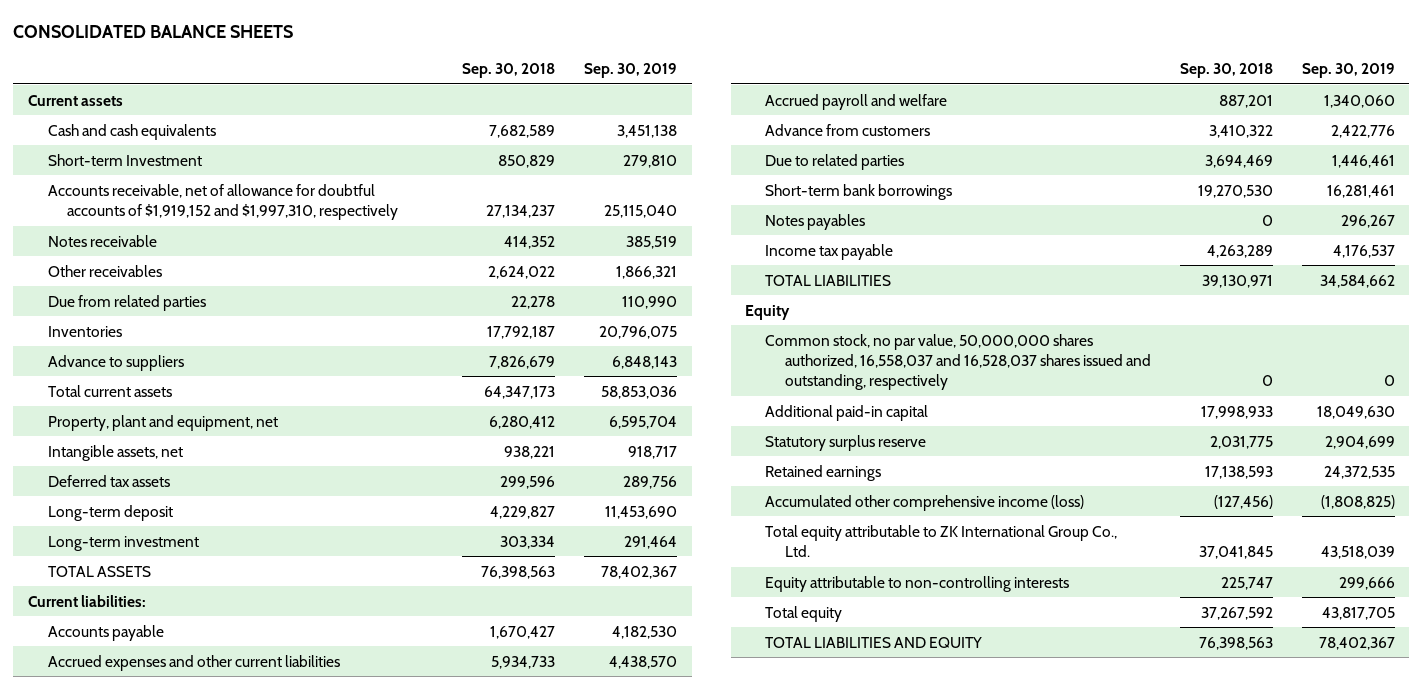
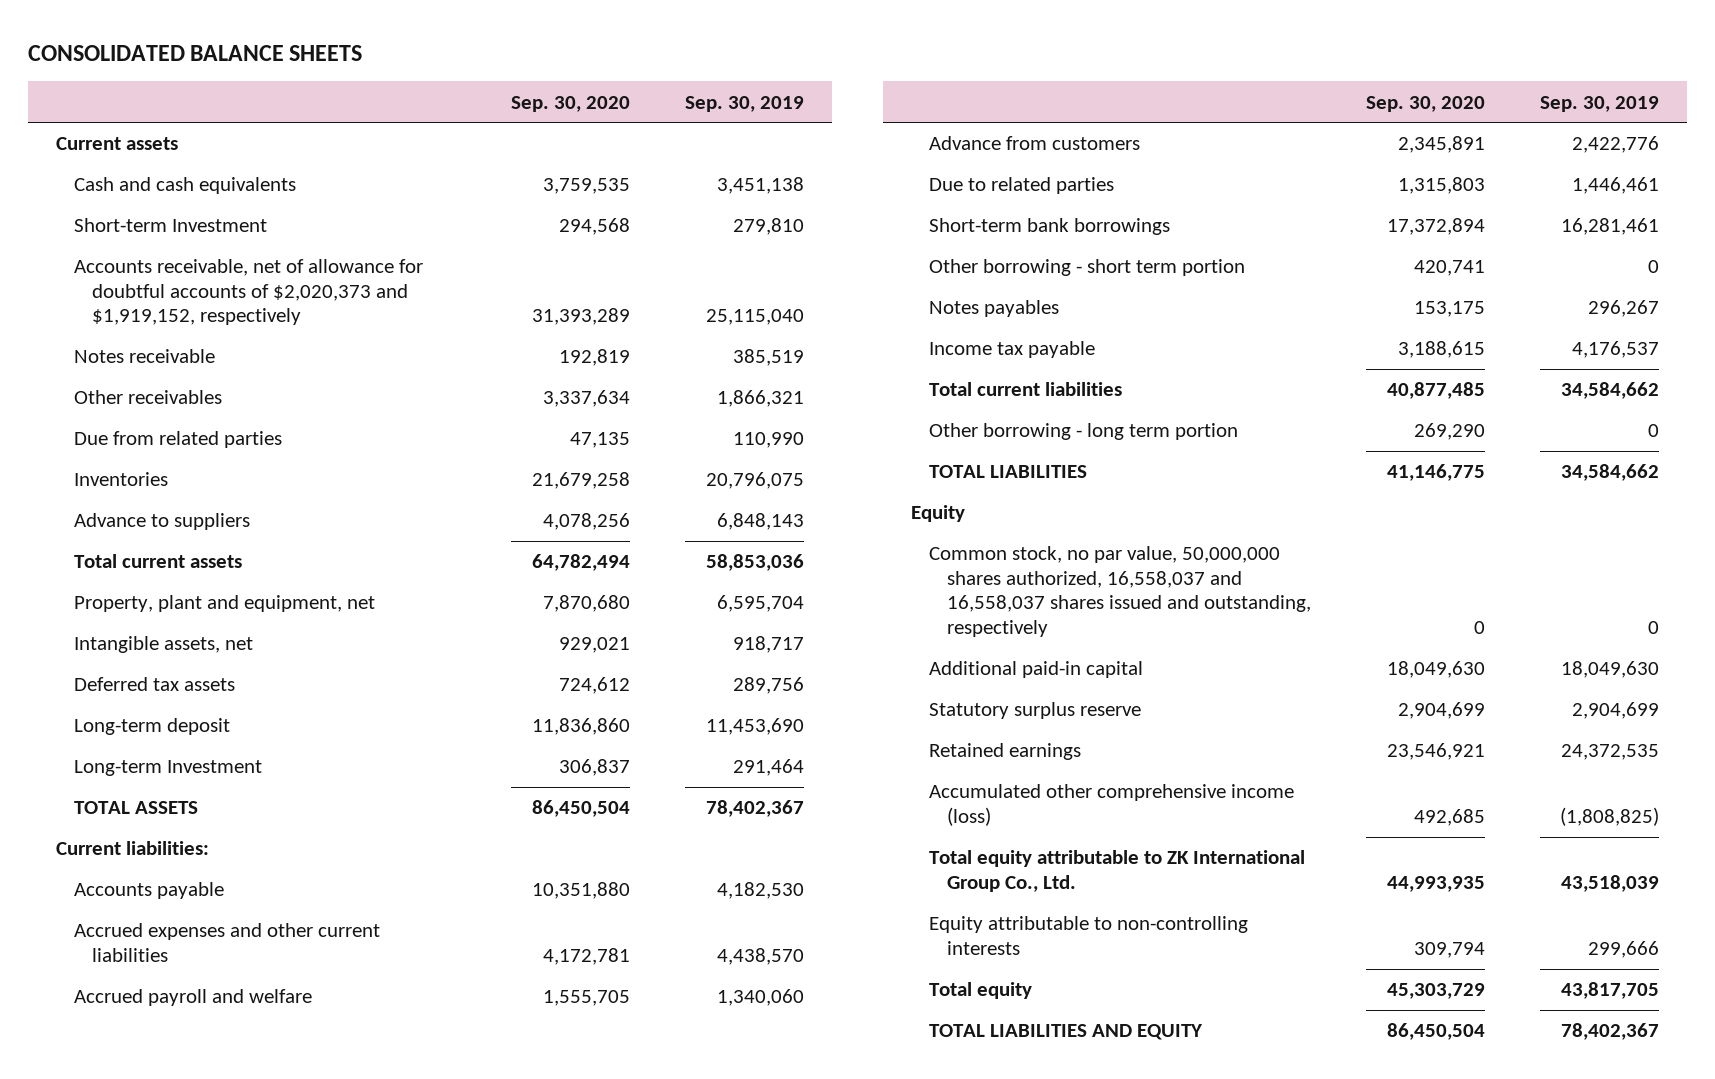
[462,63,556,79] Sep. 30, 2018 -> none
none -> [510,95,630,112] Sep. 30, 2020
[47,183,399,220] Accounts receivable, net of allowance for doubtful accounts of $1,919,152 and $1,997,310, respectively -> [73,259,423,326] Accounts receivable, net of allowance for doubtful accounts of $2,020,373 and $1,919,152, respectively
[47,535,199,551] Long-term investment -> [73,760,262,777] Long-term Investment
none -> [928,259,1245,277] Other borrowing - short term portion
none -> [928,382,1122,397] Total current liabilities
none -> [928,423,1238,441] Other borrowing - long term portion
[765,333,1152,391] Common stock, no par value, 50,000,000 shares authorized, 16,558,037 and 16,528,037 shares issued and outstanding, respectively -> [928,546,1311,638] Common stock, no par value, 50,000,000 shares authorized, 16,558,037 and 16,558,037 shares issued and outstanding, respectively

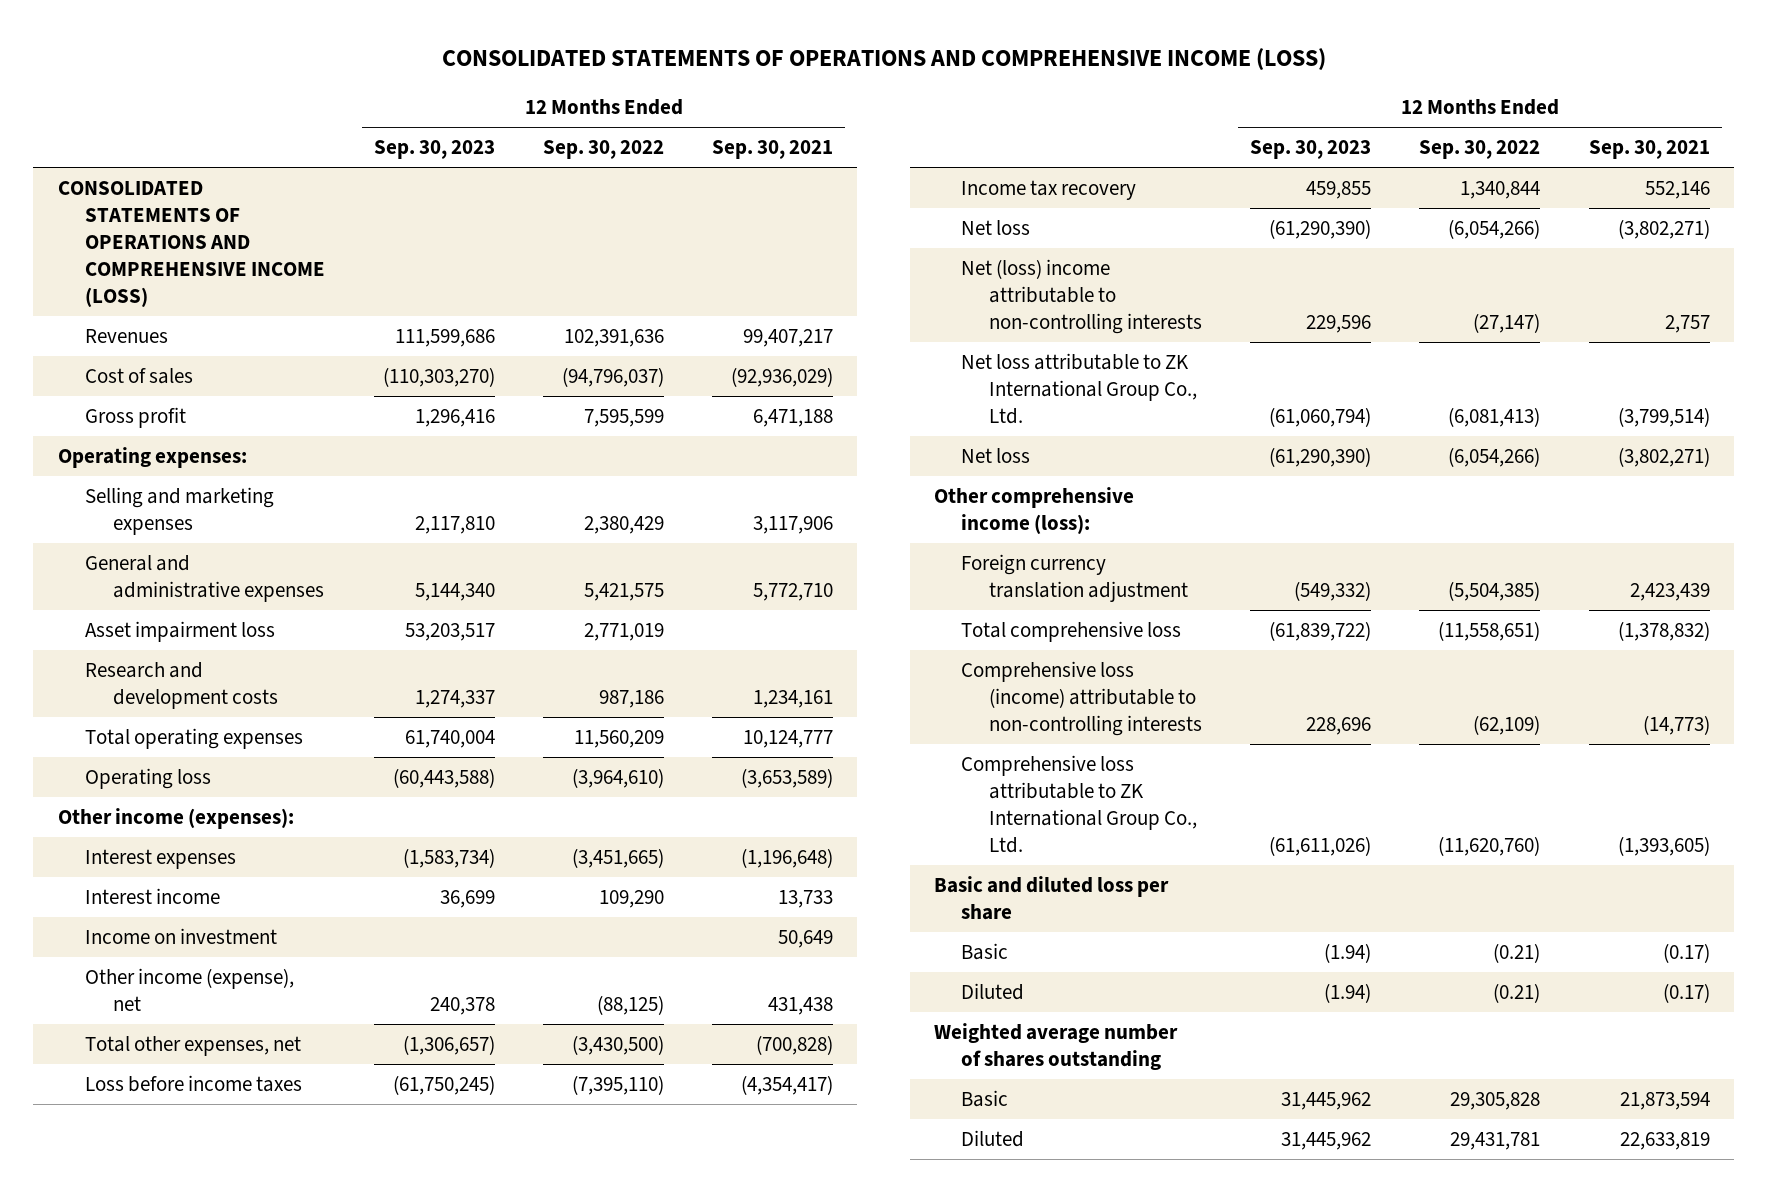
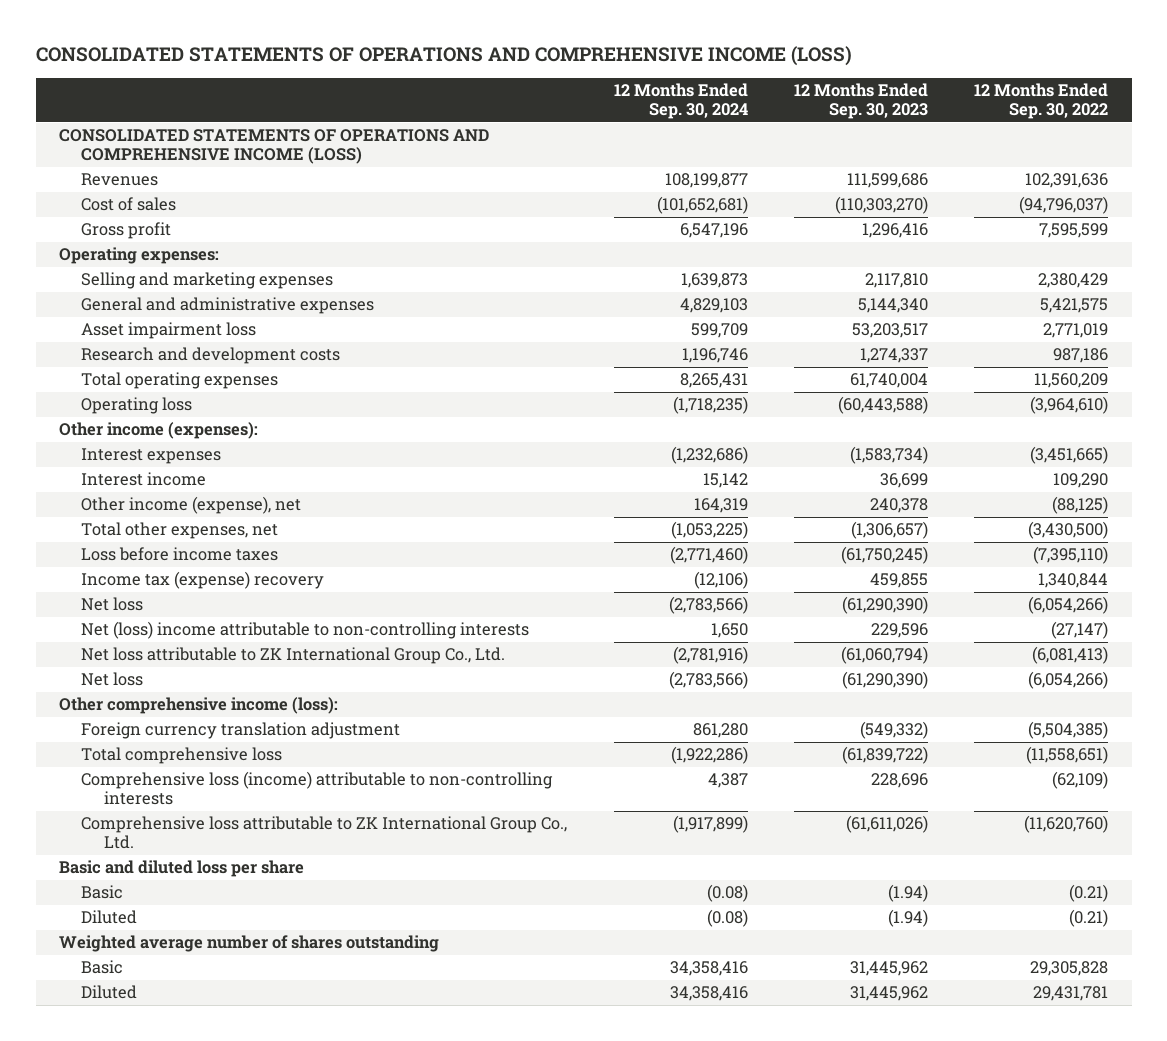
[712,139,834,159] Sep. 30, 2021 -> none
none -> [613,83,748,120] 12 Months Ended Sep. 30, 2024
[85,927,278,944] Income on investment -> none
[961,179,1137,200] Income tax recovery -> [81,571,325,590] Income tax (expense) recovery

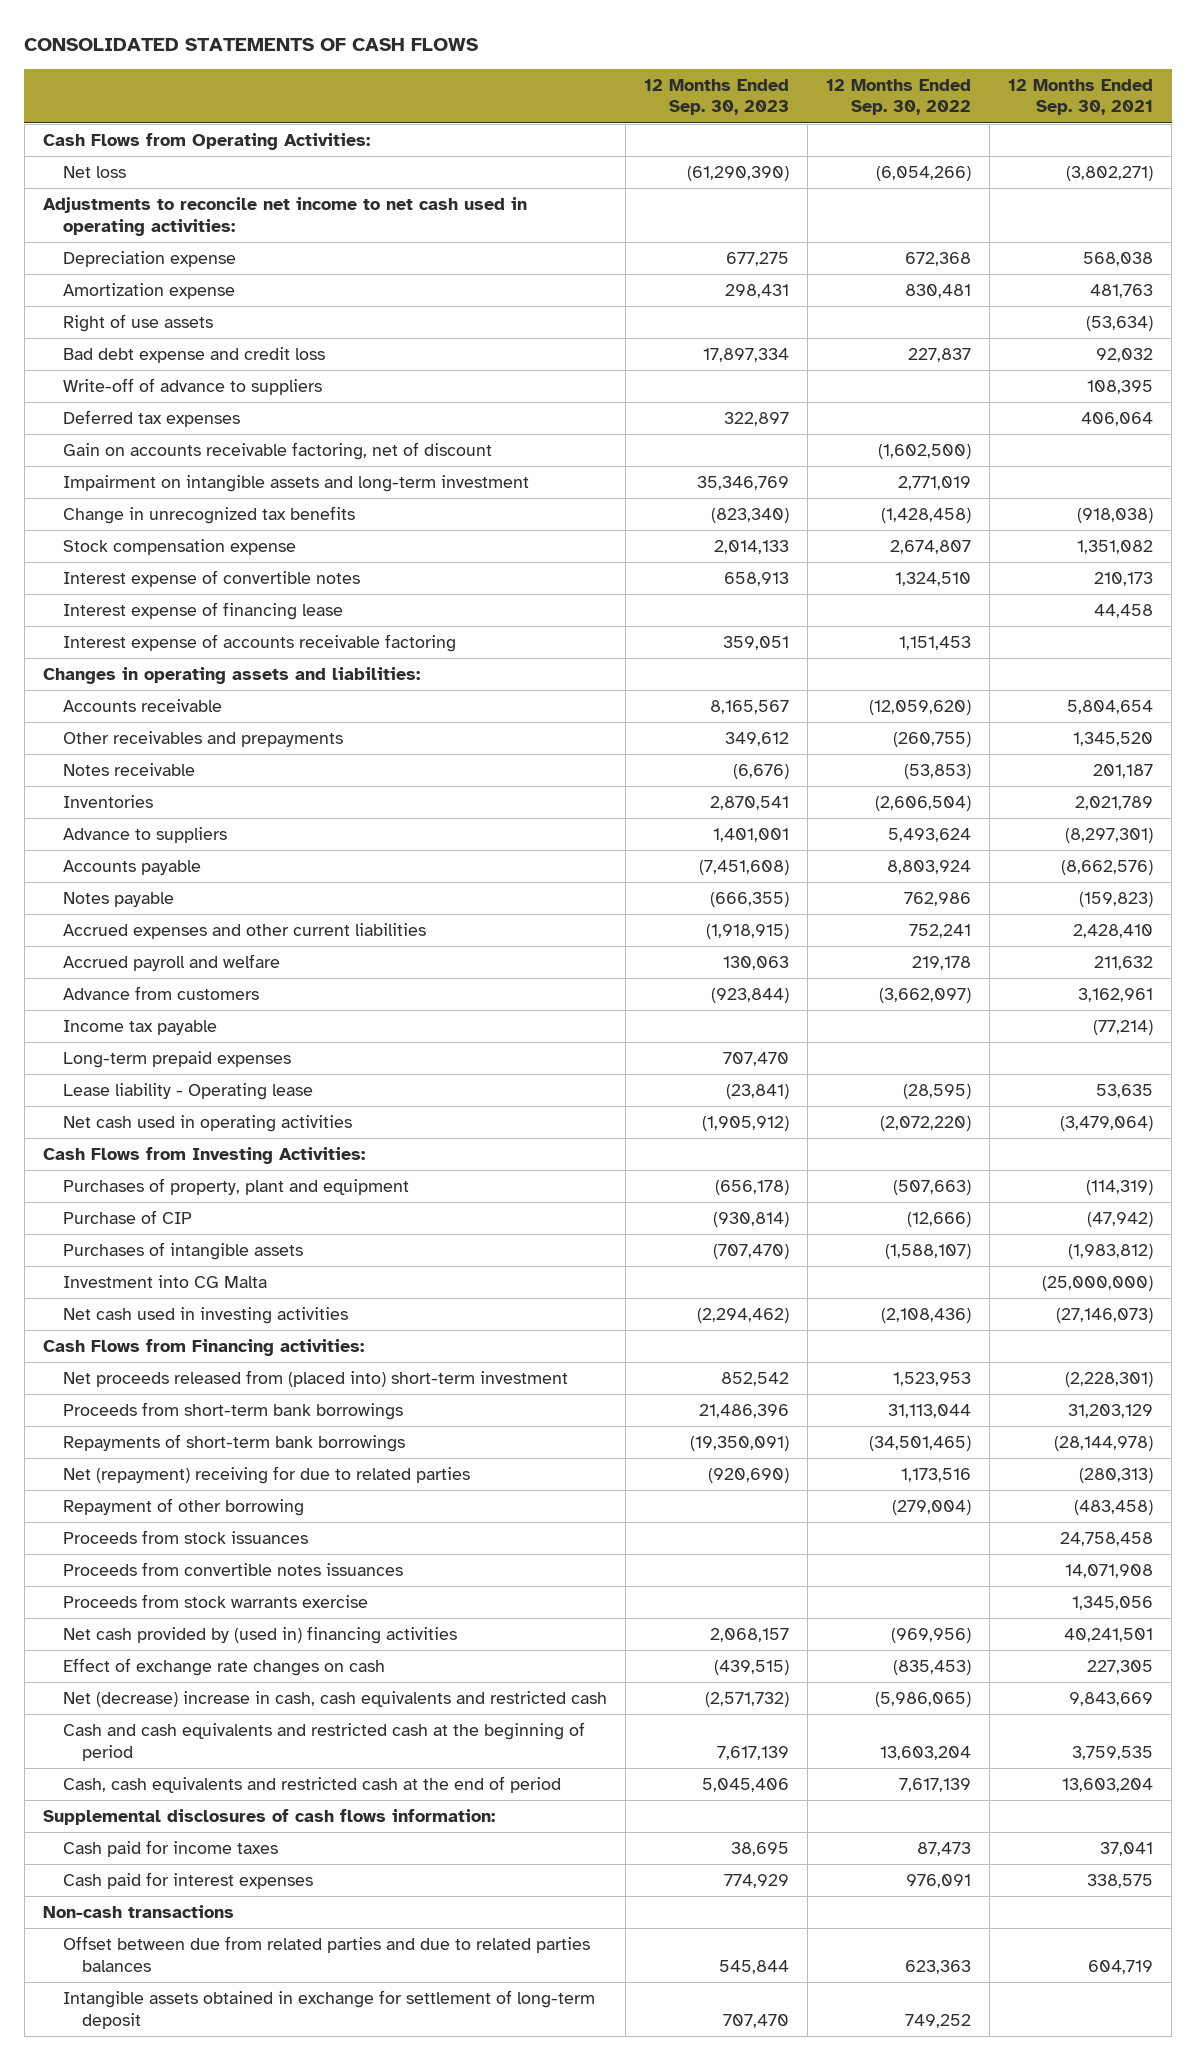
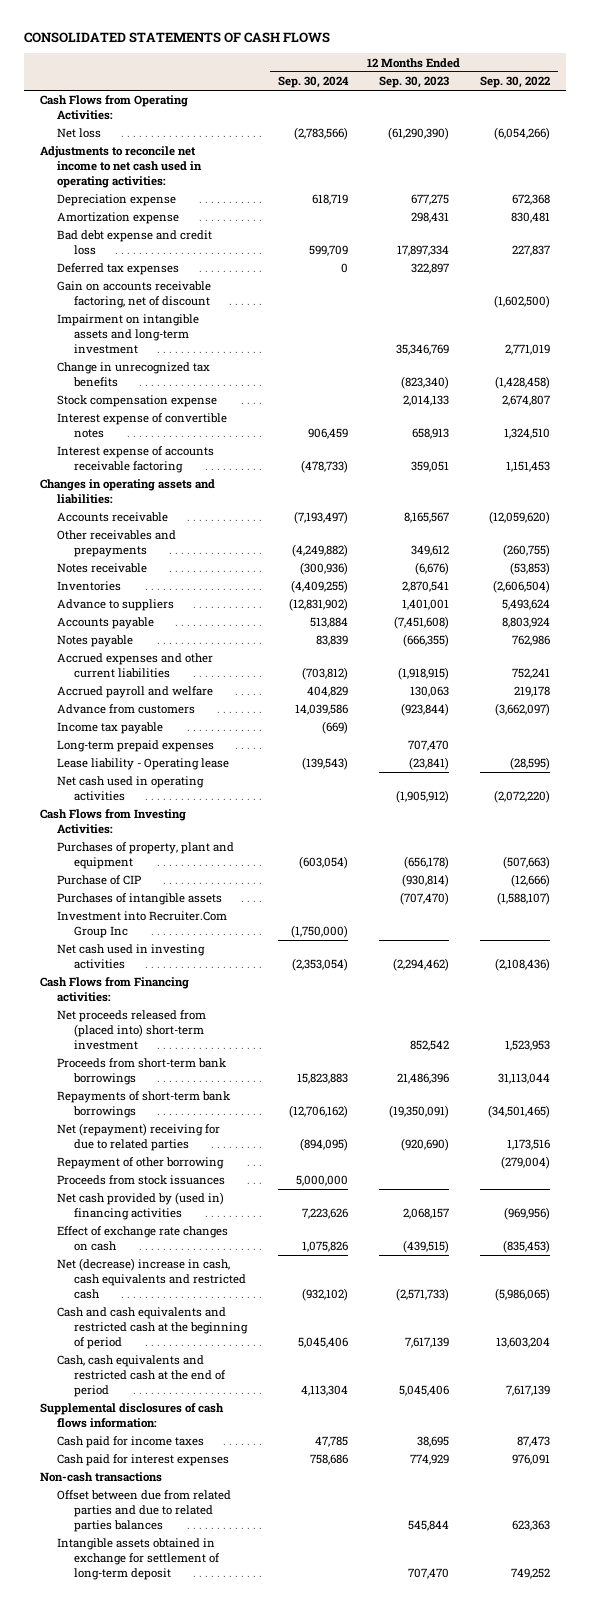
[1008,78,1154,116] 12 Months Ended Sep. 30, 2021 -> none
none -> [277,76,349,89] Sep. 30, 2024
[62,313,213,332] Right of use assets -> none
[62,377,322,395] Write-off of advance to suppliers -> none
[62,601,343,620] Interest expense of financing lease -> none
[62,1274,267,1288] Investment into CG Malta -> [56,911,227,939] Investment into Recruiter.Com Group Inc
[62,1561,403,1576] Proceeds from convertible notes issuances -> none
[62,1593,368,1608] Proceeds from stock warrants exercise -> none
[704,1691,789,1707] (2,571,732) -> [395,1288,449,1302] (2,571,733)

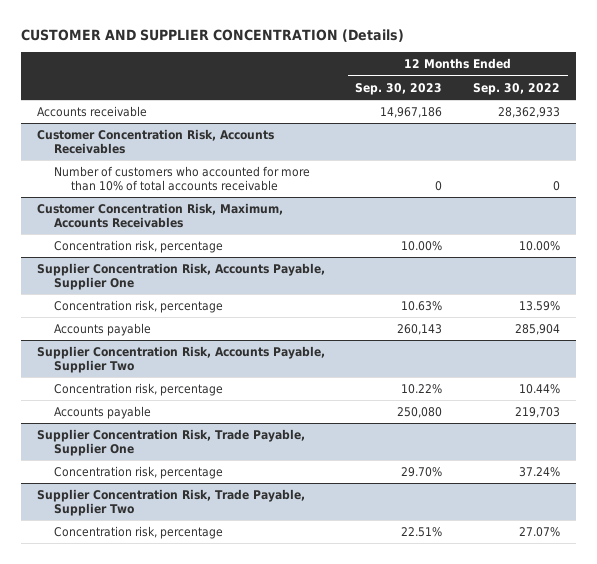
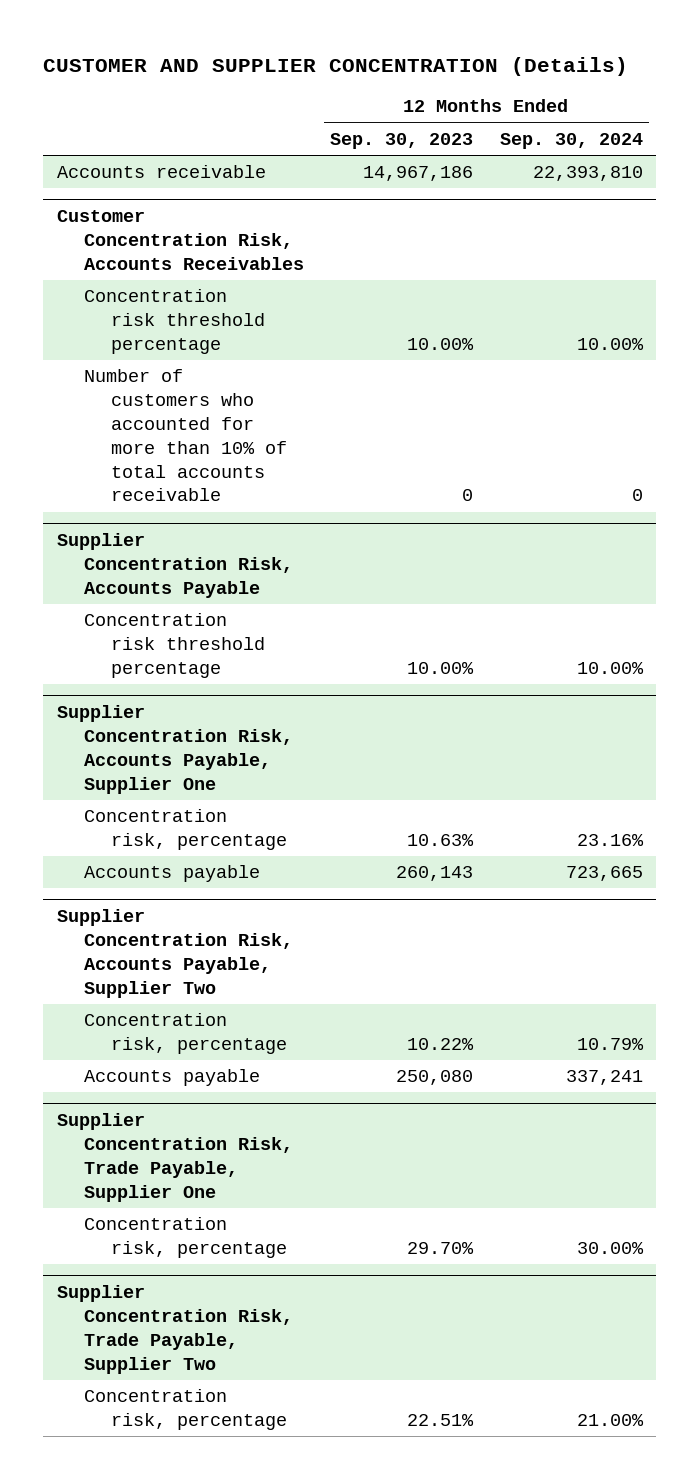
[473,82,561,95] Sep. 30, 2022 -> none
none -> [499,132,643,149] Sep. 30, 2024
none -> [83,289,265,354] Concentration risk threshold percentage
[36,203,283,229] Customer Concentration Risk, Maximum, Accounts Receivables -> none
none -> [56,533,293,598] Supplier Concentration Risk, Accounts Payable
[54,240,224,254] Concentration risk, percentage -> [83,613,265,678] Concentration risk threshold percentage

